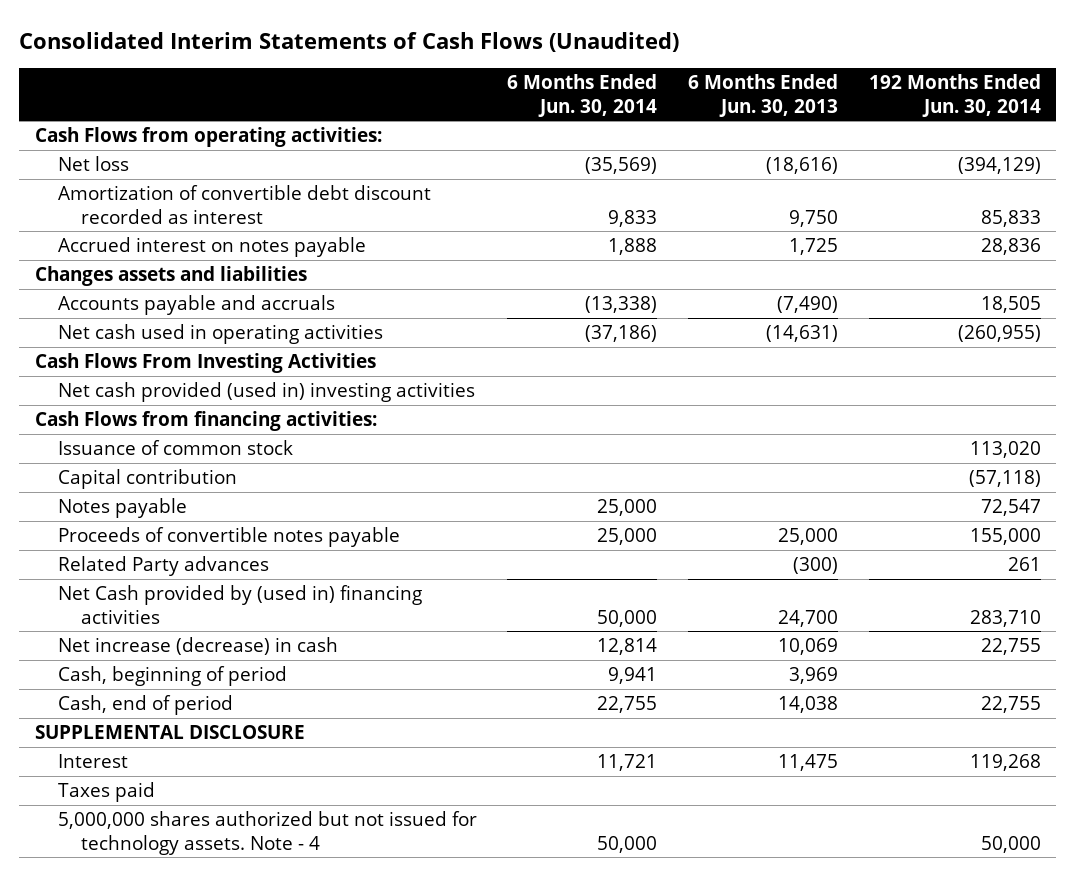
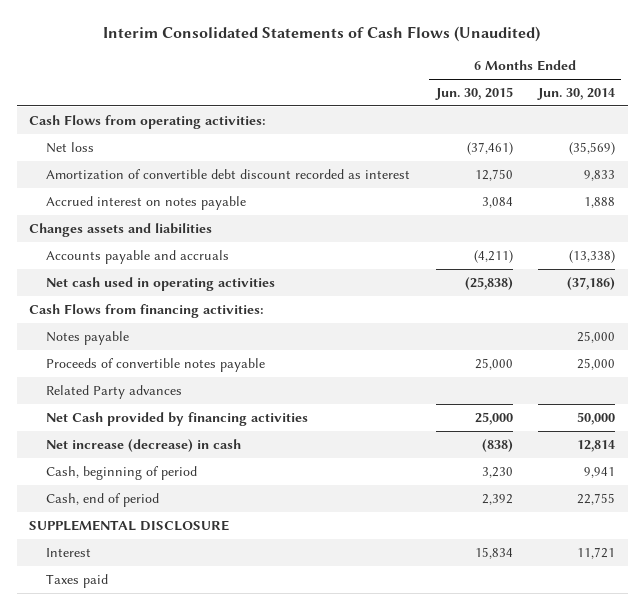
[19,31,680,52] Consolidated Interim Statements of Cash Flows (Unaudited) -> [103,26,541,43] Interim Consolidated Statements of Cash Flows (Unaudited)
[688,74,839,117] 6 Months Ended Jun. 30, 2013 -> none
[868,74,1041,117] 192 Months Ended Jun. 30, 2014 -> none
none -> [434,86,513,100] Jun. 30, 2015
[34,353,376,374] Cash Flows From Investing Activities -> none
[57,382,475,403] Net cash provided (used in) investing activities -> none
[57,440,293,456] Issuance of common stock -> none
[57,469,237,490] Capital contribution -> none
[57,585,422,624] Net Cash provided by (used in) financing activities -> [46,411,309,426] Net Cash provided by financing activities
[57,811,477,855] 5,000,000 shares authorized but not issued for technology assets. Note - 4 -> none

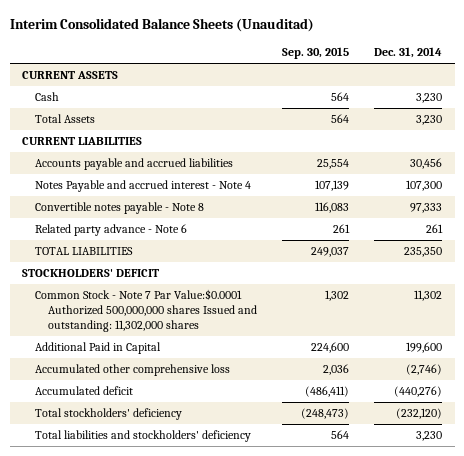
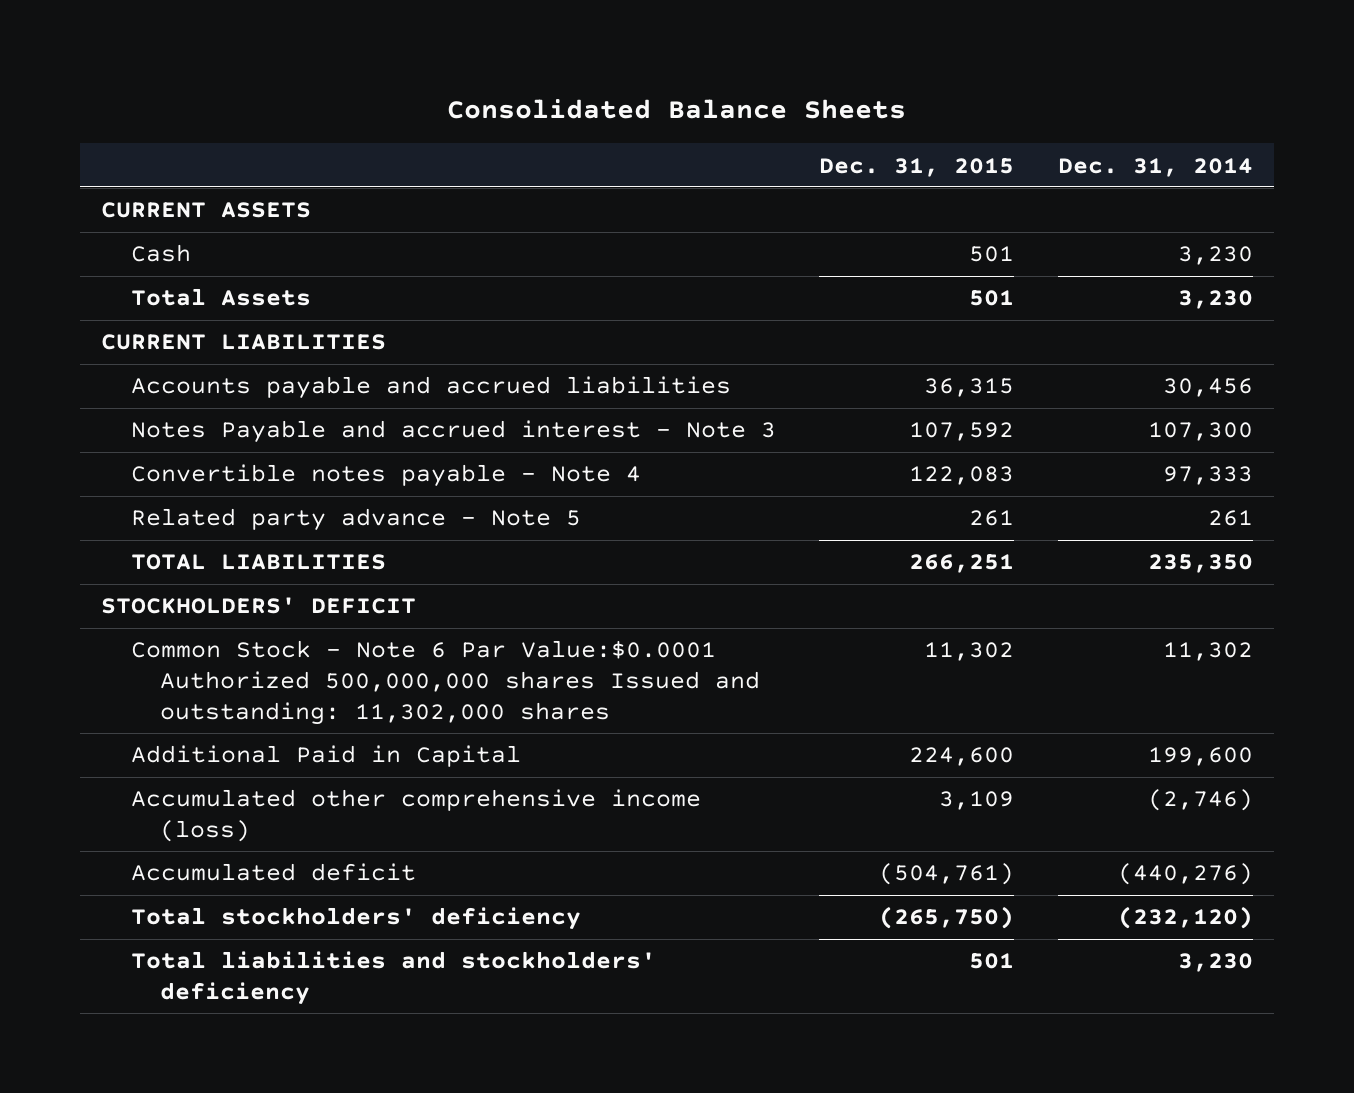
[9,17,314,32] Interim Consolidated Balance Sheets (Unauditad) -> [447,99,907,120] Consolidated Balance Sheets
[281,46,349,59] Sep. 30, 2015 -> none
none -> [819,157,1015,177] Dec. 31, 2015
[35,180,252,193] Notes Payable and accrued interest - Note 4 -> [130,420,776,444] Notes Payable and accrued interest - Note 3
[35,202,205,215] Convertible notes payable - Note 8 -> [130,464,641,488] Convertible notes payable - Note 4
[35,224,188,237] Related party advance - Note 6 -> [130,508,581,532] Related party advance - Note 5
[35,289,257,332] Common Stock - Note 7 Par Value:$0.0001 Authorized 500,000,000 shares Issued and outstanding: 11,302,000 shares -> [130,640,760,726] Common Stock - Note 6 Par Value:$0.0001 Authorized 500,000,000 shares Issued and outstanding: 11,302,000 shares
[35,364,231,377] Accumulated other comprehensive loss -> [130,789,701,843] Accumulated other comprehensive income (loss)

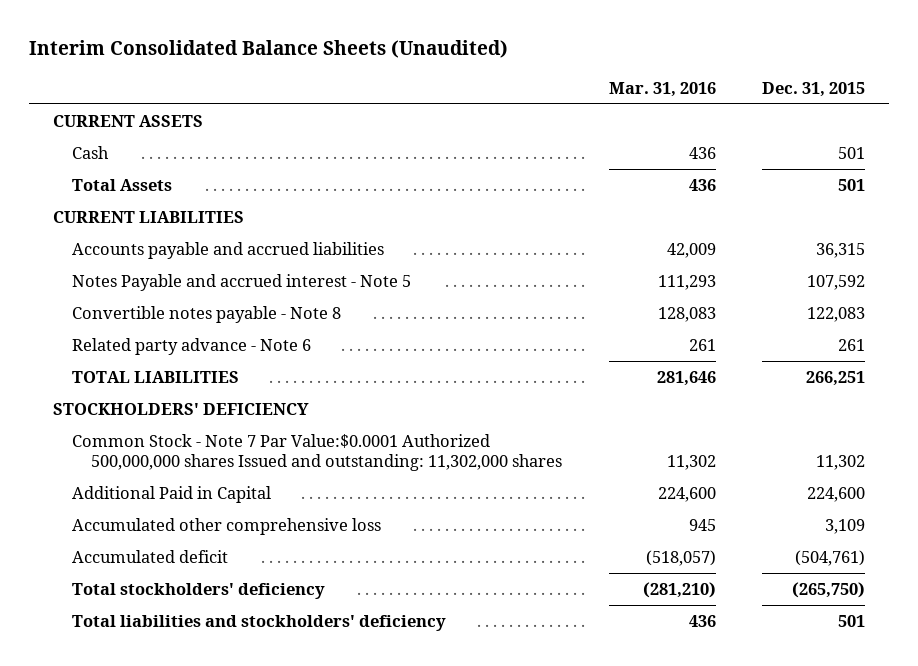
[447,99,907,120] Consolidated Balance Sheets -> [29,40,509,59] Interim Consolidated Balance Sheets (Unaudited)
[1057,157,1253,177] Dec. 31, 2014 -> none
none -> [608,81,716,97] Mar. 31, 2016
[130,420,776,444] Notes Payable and accrued interest - Note 3 -> [71,274,411,292] Notes Payable and accrued interest - Note 5
[130,464,641,488] Convertible notes payable - Note 4 -> [71,306,341,324] Convertible notes payable - Note 8
[130,508,581,532] Related party advance - Note 5 -> [71,338,311,356] Related party advance - Note 6
[101,597,417,615] STOCKHOLDERS' DEFICIT -> [52,403,309,416] STOCKHOLDERS' DEFICIENCY
[130,640,760,726] Common Stock - Note 6 Par Value:$0.0001 Authorized 500,000,000 shares Issued and outstanding: 11,302,000 shares -> [71,434,562,471] Common Stock - Note 7 Par Value:$0.0001 Authorized 500,000,000 shares Issued and outstanding: 11,302,000 shares
[130,789,701,843] Accumulated other comprehensive income (loss) -> [71,518,381,536] Accumulated other comprehensive loss

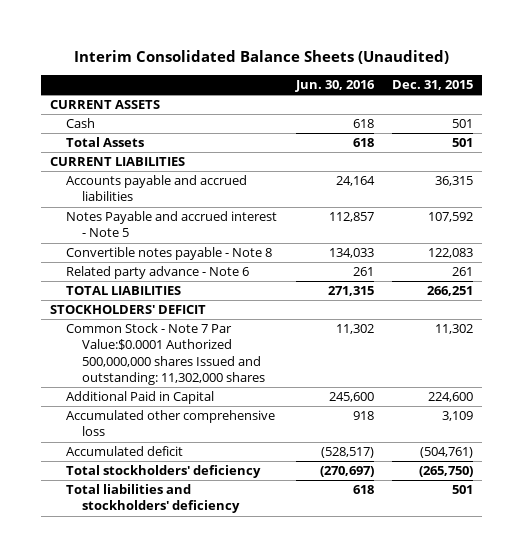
[608,81,716,97] Mar. 31, 2016 -> none
none -> [294,80,375,93] Jun. 30, 2016
[52,403,309,416] STOCKHOLDERS' DEFICIENCY -> [50,305,207,315] STOCKHOLDERS' DEFICIT

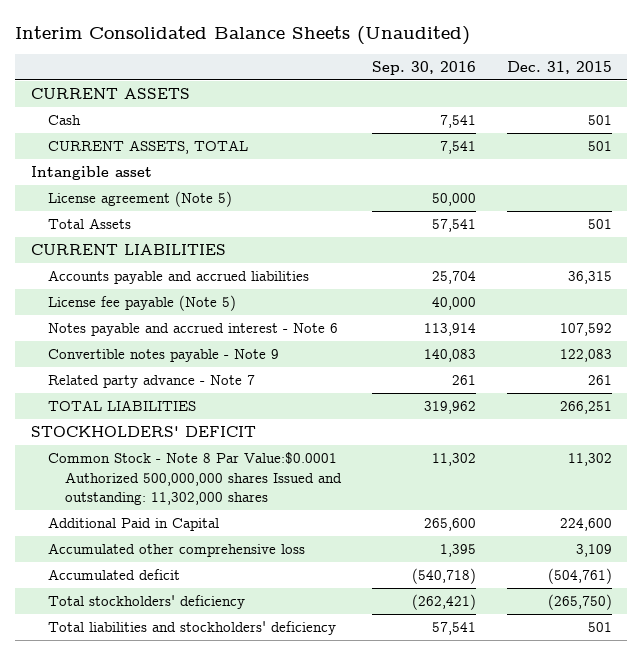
[294,80,375,93] Jun. 30, 2016 -> none
none -> [371,61,476,76] Sep. 30, 2016
none -> [47,140,248,155] CURRENT ASSETS, TOTAL
none -> [30,166,152,181] Intangible asset
none -> [47,191,232,208] License agreement (Note 5)
none -> [47,295,236,312] License fee payable (Note 5)
[66,211,278,238] Notes Payable and accrued interest - Note 5 -> [47,323,338,337] Notes payable and accrued interest - Note 6
[66,247,273,261] Convertible notes payable - Note 8 -> [47,349,279,363] Convertible notes payable - Note 9
[66,266,250,280] Related party advance - Note 6 -> [47,375,255,389] Related party advance - Note 7
[66,323,266,385] Common Stock - Note 7 Par Value:$0.0001 Authorized 500,000,000 shares Issued and outstanding: 11,302,000 shares -> [47,452,343,506] Common Stock - Note 8 Par Value:$0.0001 Authorized 500,000,000 shares Issued and outstanding: 11,302,000 shares

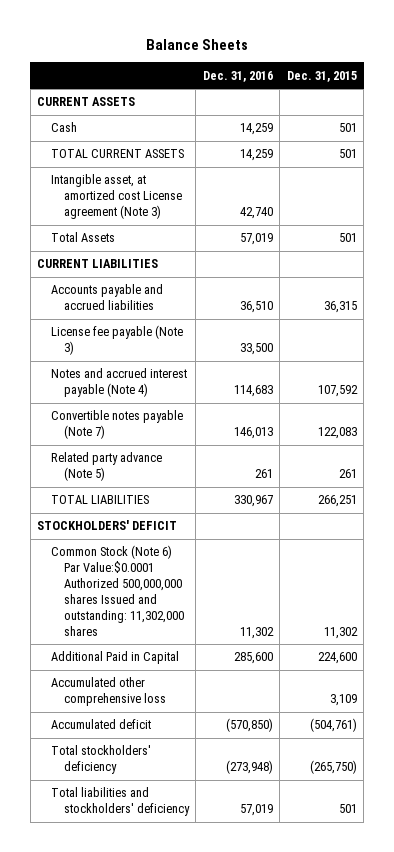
[15,25,471,45] Interim Consolidated Balance Sheets (Unaudited) -> [145,38,248,50] Balance Sheets
[371,61,476,76] Sep. 30, 2016 -> none
none -> [202,70,273,82] Dec. 31, 2016
[30,166,152,181] Intangible asset -> none
[47,140,248,155] CURRENT ASSETS, TOTAL -> [50,149,184,159] TOTAL CURRENT ASSETS
[47,191,232,208] License agreement (Note 5) -> [50,174,182,220] Intangible asset, at amortized cost License agreement (Note 3)
[47,295,236,312] License fee payable (Note 5) -> [50,325,183,356] License fee payable (Note 3)
[47,323,338,337] Notes payable and accrued interest - Note 6 -> [50,368,187,398] Notes and accrued interest payable (Note 4)
[47,349,279,363] Convertible notes payable - Note 9 -> [50,410,183,440] Convertible notes payable (Note 7)
[47,375,255,389] Related party advance - Note 7 -> [50,452,162,482] Related party advance (Note 5)
[47,452,343,506] Common Stock - Note 8 Par Value:$0.0001 Authorized 500,000,000 shares Issued and outstanding: 11,302,000 shares -> [50,545,184,636] Common Stock (Note 6) Par Value:$0.0001 Authorized 500,000,000 shares Issued and outstanding: 11,302,000 shares

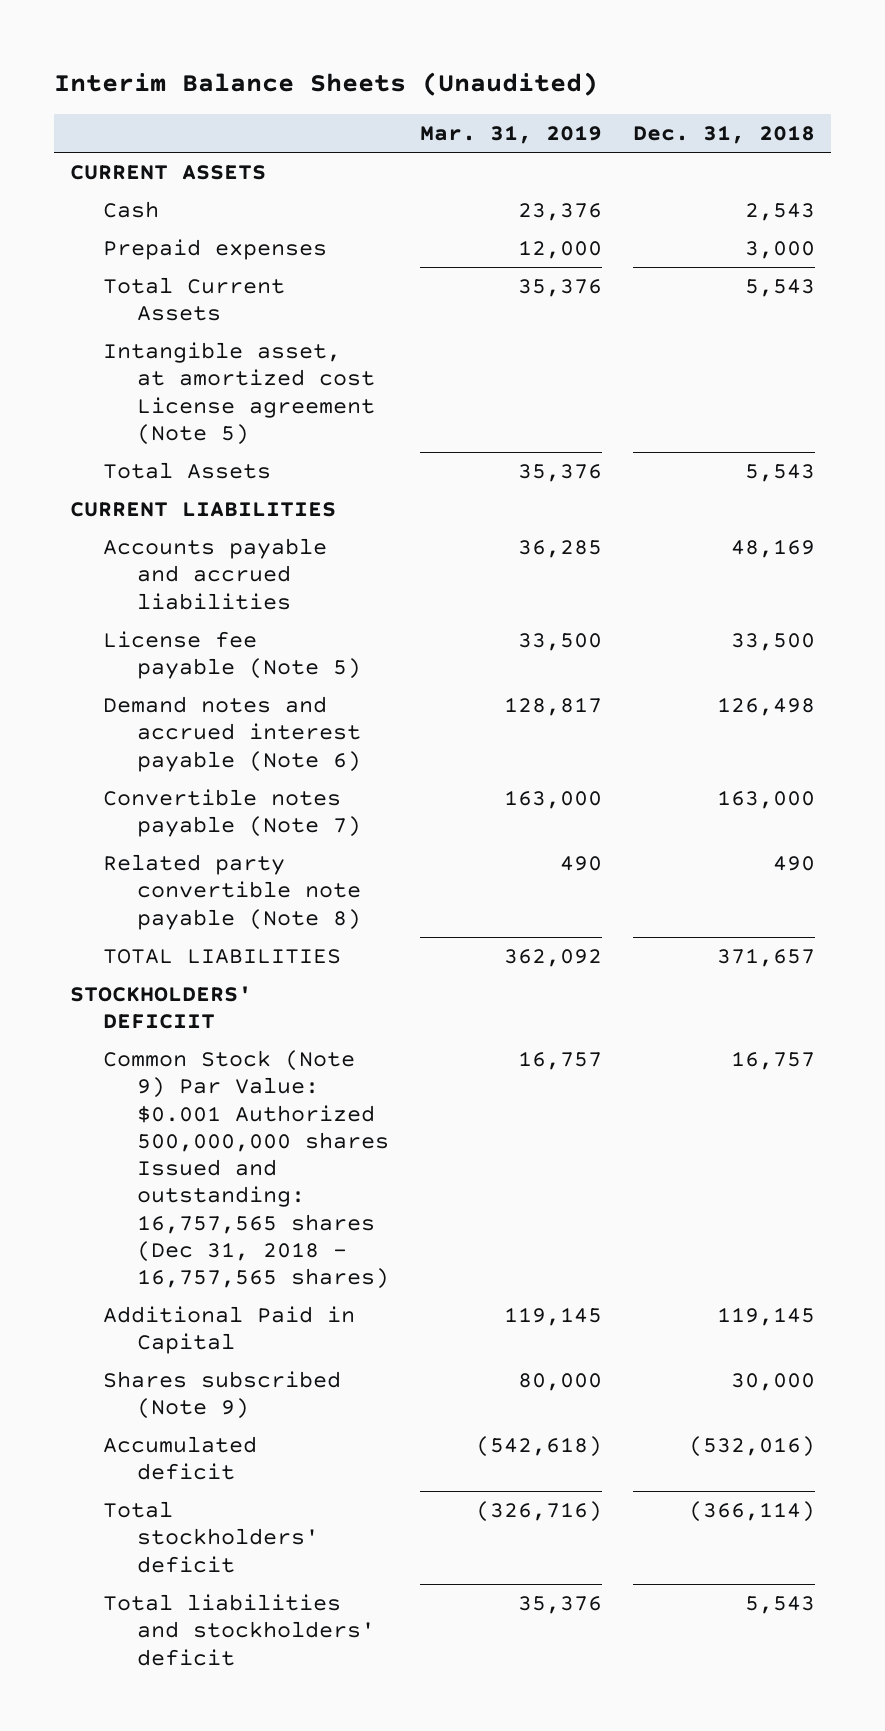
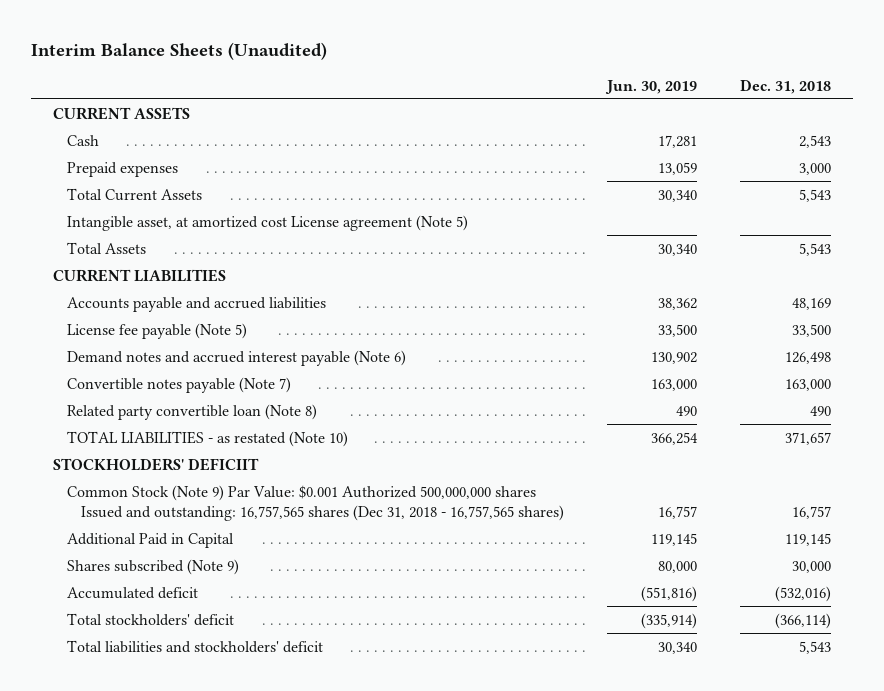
[420,125,603,145] Mar. 31, 2019 -> none
none -> [605,79,698,94] Jun. 30, 2019
[103,854,361,930] Related party convertible note payable (Note 8) -> [66,403,317,420] Related party convertible loan (Note 8)
[103,949,342,965] TOTAL LIABILITIES -> [66,430,348,447] TOTAL LIABILITIES - as restated (Note 10)

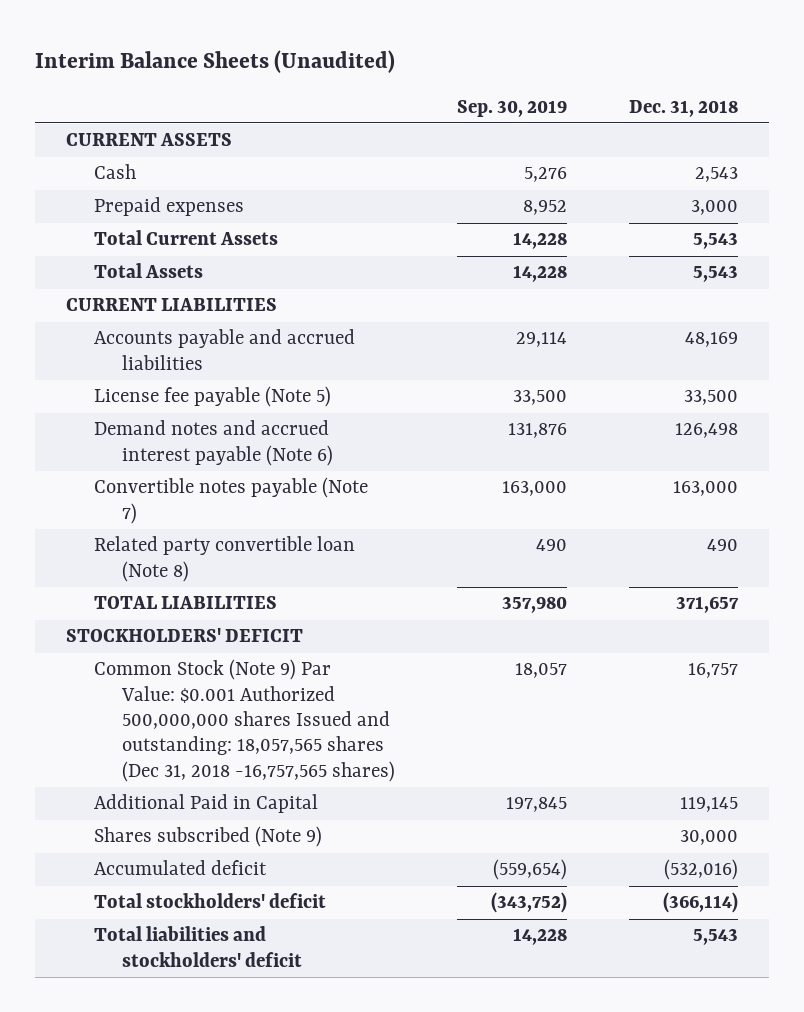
[605,79,698,94] Jun. 30, 2019 -> none
none -> [457,99,568,117] Sep. 30, 2019
[66,214,468,231] Intangible asset, at amortized cost License agreement (Note 5) -> none
[66,430,348,447] TOTAL LIABILITIES - as restated (Note 10) -> [93,596,277,610] TOTAL LIABILITIES
[52,457,259,471] STOCKHOLDERS' DEFICIIT -> [65,628,303,643] STOCKHOLDERS' DEFICIT
[66,484,565,522] Common Stock (Note 9) Par Value: $0.001 Authorized 500,000,000 shares Issued and outstanding: 16,757,565 shares (Dec 31, 2018 - 16,757,565 shares) -> [93,659,395,782] Common Stock (Note 9) Par Value: $0.001 Authorized 500,000,000 shares Issued and outstanding: 18,057,565 shares (Dec 31, 2018 -16,757,565 shares)

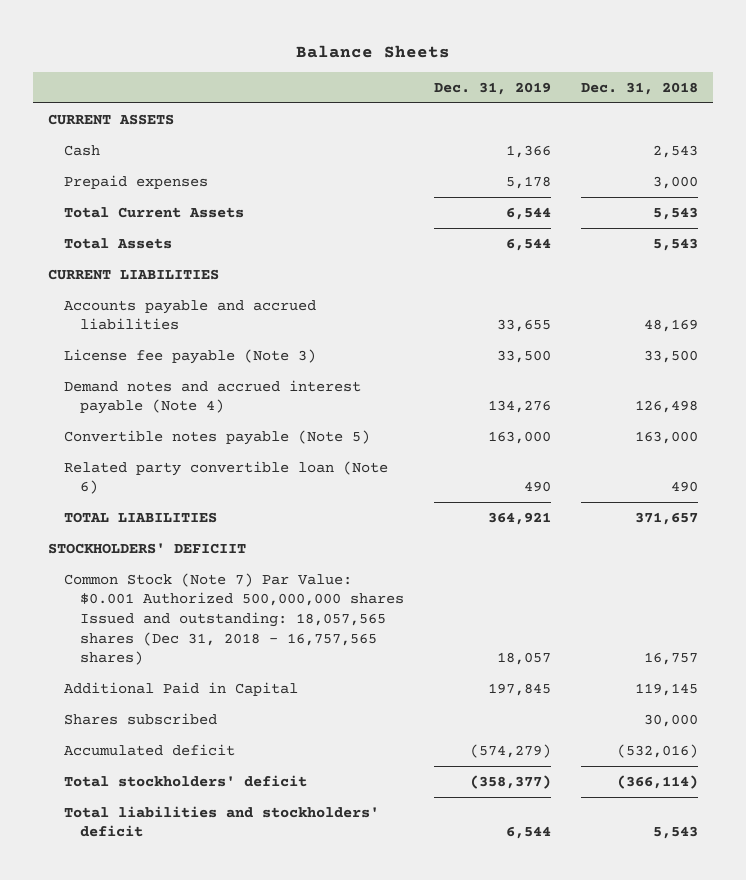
[34,50,395,74] Interim Balance Sheets (Unaudited) -> [295,44,450,58] Balance Sheets
[457,99,568,117] Sep. 30, 2019 -> none
none -> [434,81,552,95] Dec. 31, 2019
[93,386,331,408] License fee payable (Note 5) -> [63,348,316,364] License fee payable (Note 3)
[93,420,333,466] Demand notes and accrued interest payable (Note 6) -> [63,379,361,415] Demand notes and accrued interest payable (Note 4)
[93,477,368,524] Convertible notes payable (Note 7) -> [63,429,370,445] Convertible notes payable (Note 5)
[93,536,355,582] Related party convertible loan (Note 8) -> [63,460,388,495] Related party convertible loan (Note 6)
[65,628,303,643] STOCKHOLDERS' DEFICIT -> [47,542,246,554] STOCKHOLDERS' DEFICIIT
[93,659,395,782] Common Stock (Note 9) Par Value: $0.001 Authorized 500,000,000 shares Issued and outstanding: 18,057,565 shares (Dec 31, 2018 -16,757,565 shares) -> [63,572,405,666] Common Stock (Note 7) Par Value: $0.001 Authorized 500,000,000 shares Issued and outstanding: 18,057,565 shares (Dec 31, 2018 - 16,757,565 shares)
[93,826,322,848] Shares subscribed (Note 9) -> [63,712,217,725] Shares subscribed

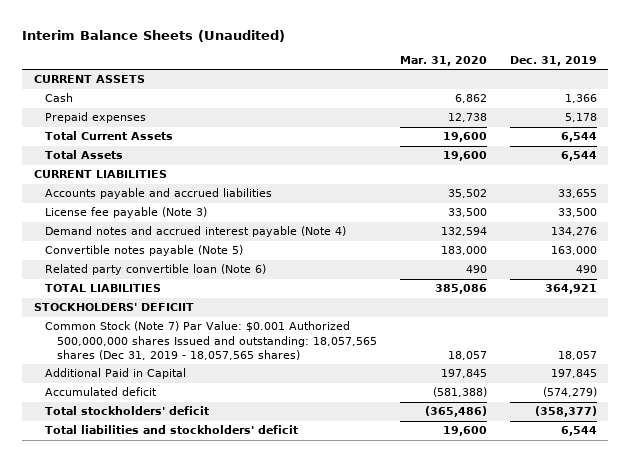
[295,44,450,58] Balance Sheets -> [22,29,286,42] Interim Balance Sheets (Unaudited)
[580,81,698,95] Dec. 31, 2018 -> none
none -> [399,56,487,67] Mar. 31, 2020
[63,572,405,666] Common Stock (Note 7) Par Value: $0.001 Authorized 500,000,000 shares Issued and outstanding: 18,057,565 shares (Dec 31, 2018 - 16,757,565 shares) -> [45,321,377,361] Common Stock (Note 7) Par Value: $0.001 Authorized 500,000,000 shares Issued and outstanding: 18,057,565 shares (Dec 31, 2019 - 18,057,565 shares)
[63,712,217,725] Shares subscribed -> none

